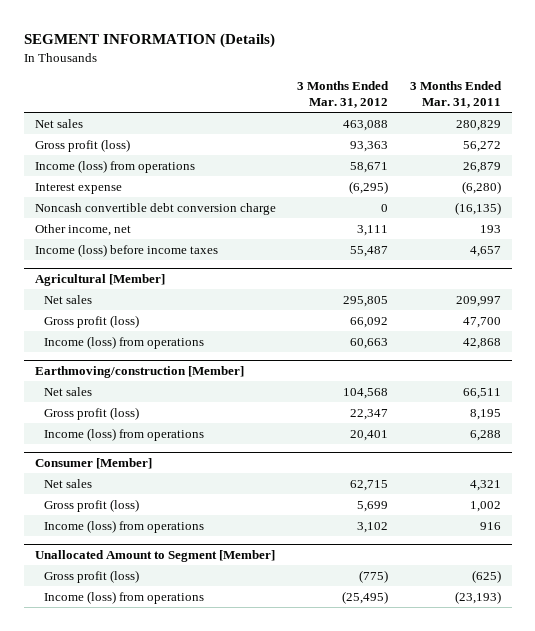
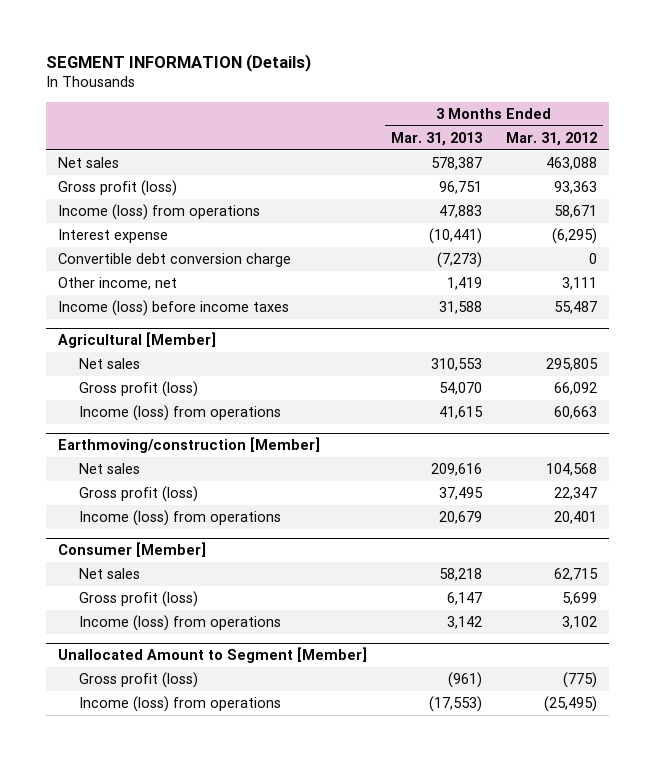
[409,80,502,109] 3 Months Ended Mar. 31, 2011 -> none
none -> [390,131,482,146] Mar. 31, 2013
[34,202,276,215] Noncash convertible debt conversion charge -> [57,253,291,268] Convertible debt conversion charge

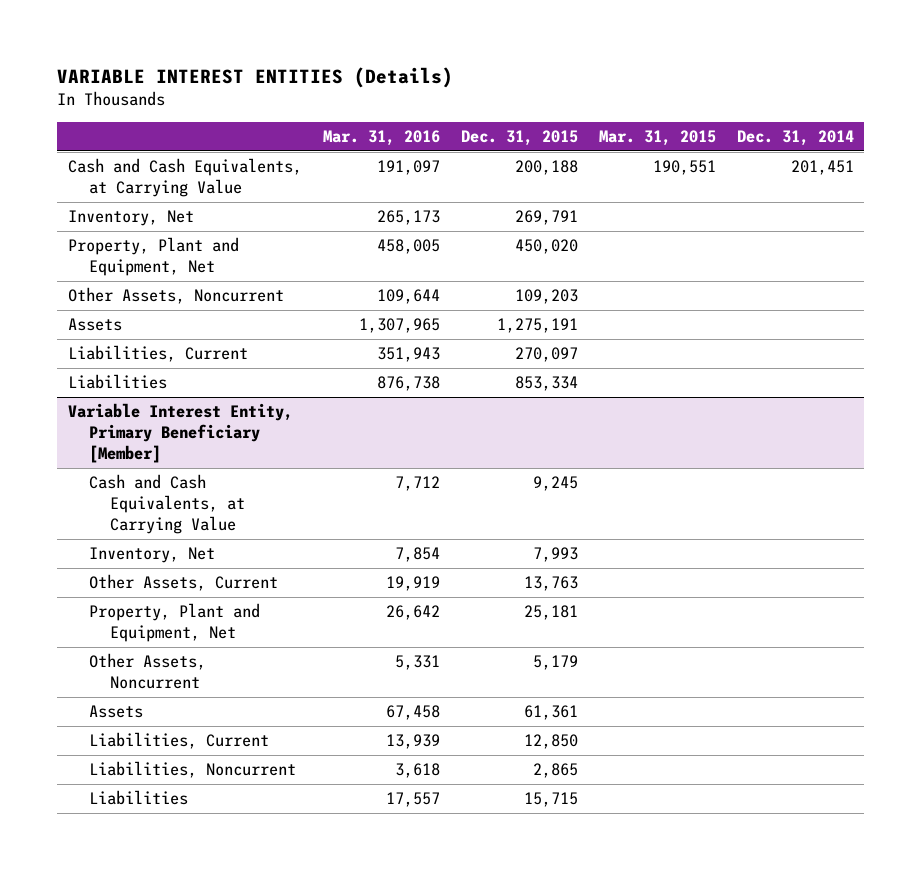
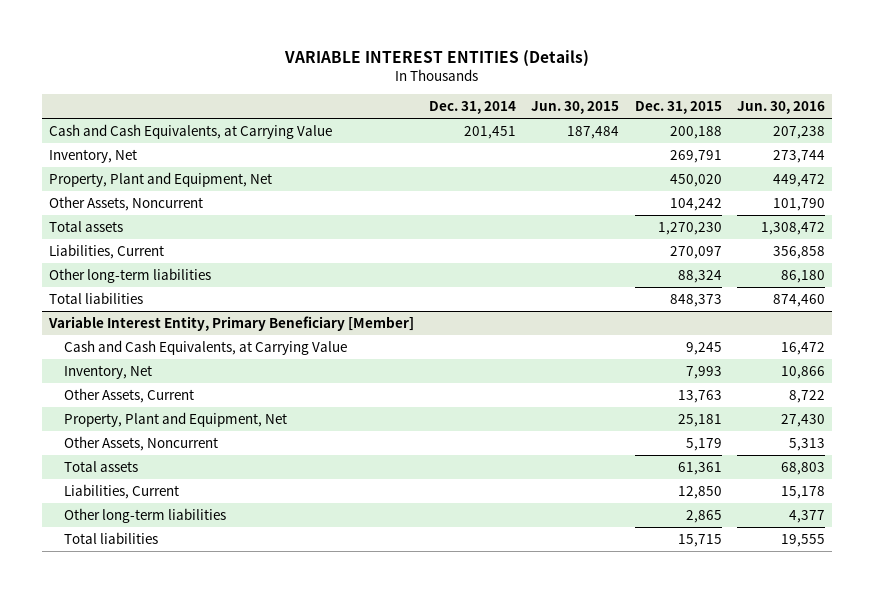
[322,129,440,146] Mar. 31, 2016 -> none
[598,129,716,146] Mar. 31, 2015 -> none
none -> [531,101,620,115] Jun. 30, 2015
none -> [736,101,825,115] Jun. 30, 2016
[514,289,578,305] 109,203 -> [669,197,722,211] 104,242
[67,318,122,332] Assets -> [49,220,124,232] Total assets
[496,318,578,334] 1,275,191 -> [657,221,722,235] 1,270,230
none -> [49,267,212,283] Other long-term liabilities
[67,374,167,390] Liabilities -> [49,291,144,304] Total liabilities
[514,376,578,392] 853,334 -> [669,293,722,307] 848,373
[88,705,143,719] Assets -> [63,460,138,472] Total assets
[88,761,296,779] Liabilities, Noncurrent -> [63,507,226,523] Other long-term liabilities
[88,790,188,806] Liabilities -> [63,531,158,544] Total liabilities

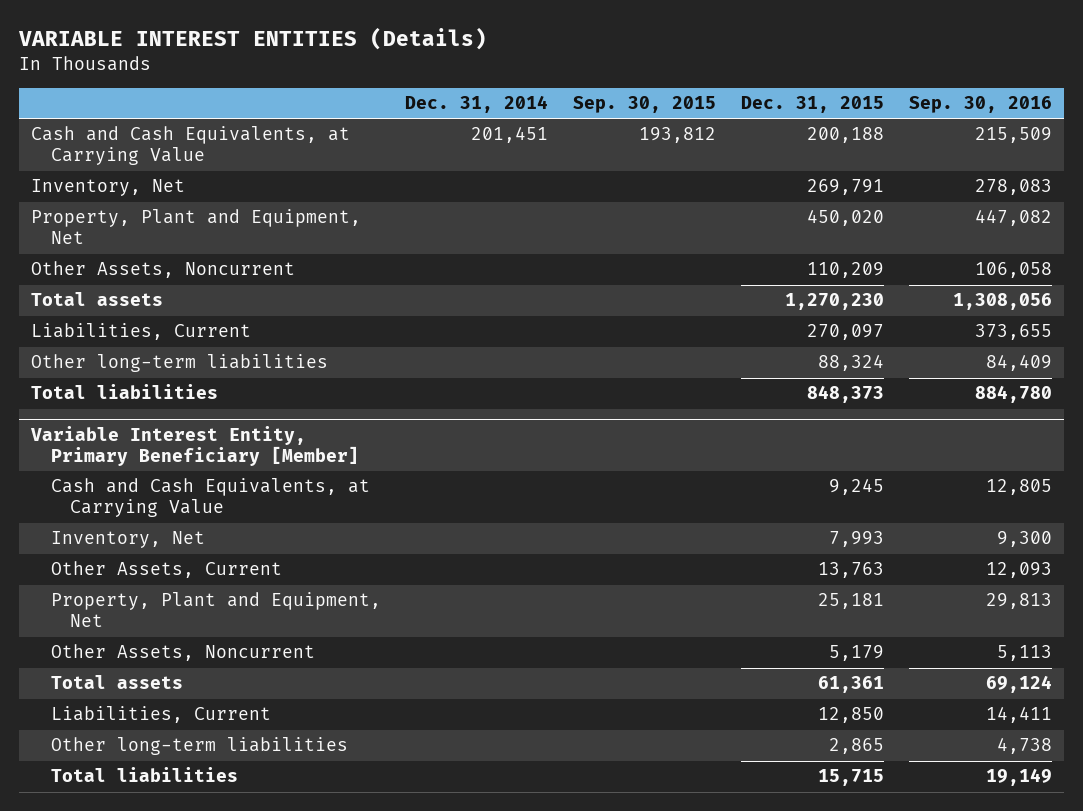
[531,101,620,115] Jun. 30, 2015 -> none
[736,101,825,115] Jun. 30, 2016 -> none
none -> [573,96,717,114] Sep. 30, 2015
none -> [908,96,1052,114] Sep. 30, 2016
[669,197,722,211] 104,242 -> [806,262,884,279] 110,209

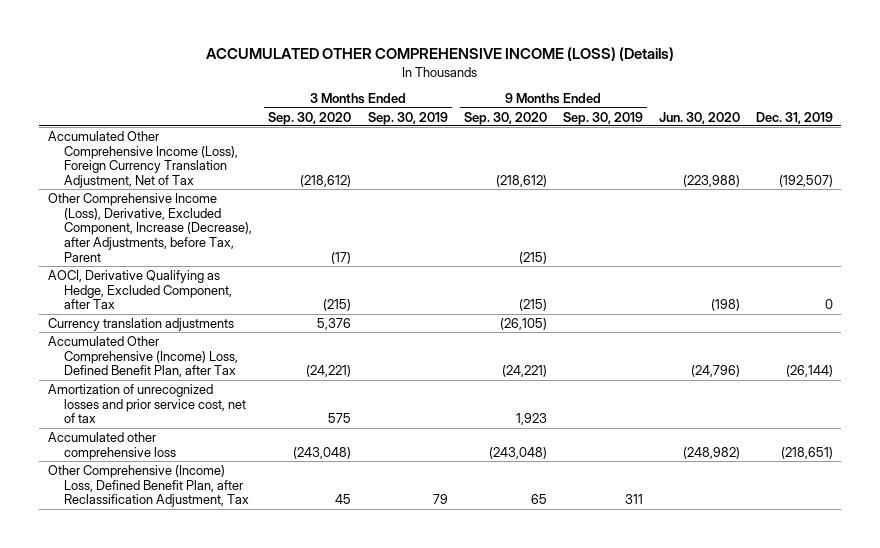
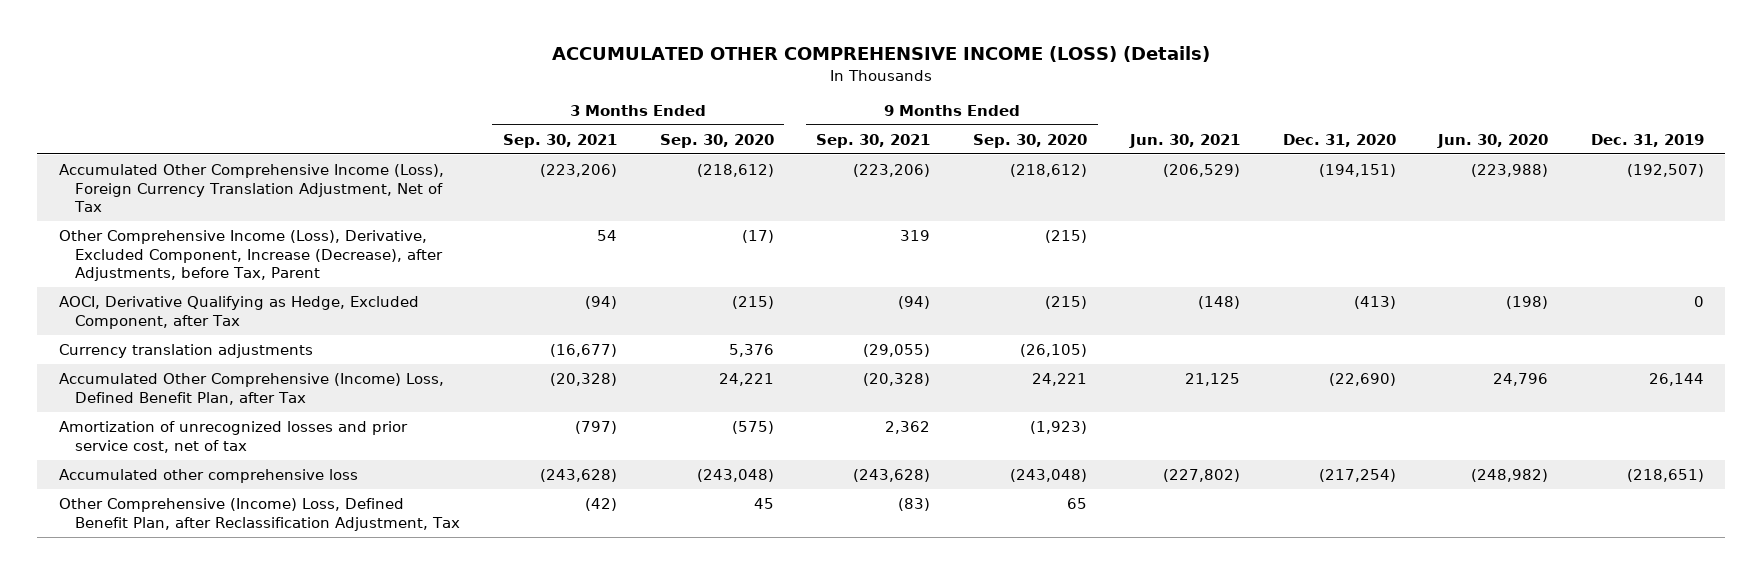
[367,111,448,125] Sep. 30, 2019 -> none
[562,111,643,125] Sep. 30, 2019 -> none
none -> [503,133,618,148] Sep. 30, 2021
none -> [816,133,931,148] Sep. 30, 2021
none -> [1128,133,1240,148] Jun. 30, 2021
none -> [1282,133,1396,147] Dec. 31, 2020
[306,365,352,378] (24,221) -> [718,372,774,386] 24,221
[501,365,547,378] (24,221) -> [1032,372,1088,386] 24,221
[690,365,740,378] (24,796) -> [1493,372,1549,386] 24,796
[785,365,833,378] (26,144) -> [1649,372,1705,386] 26,144
[328,413,352,424] 575 -> [731,420,774,434] (575)
[515,413,547,426] 1,923 -> [1030,420,1088,434] (1,923)

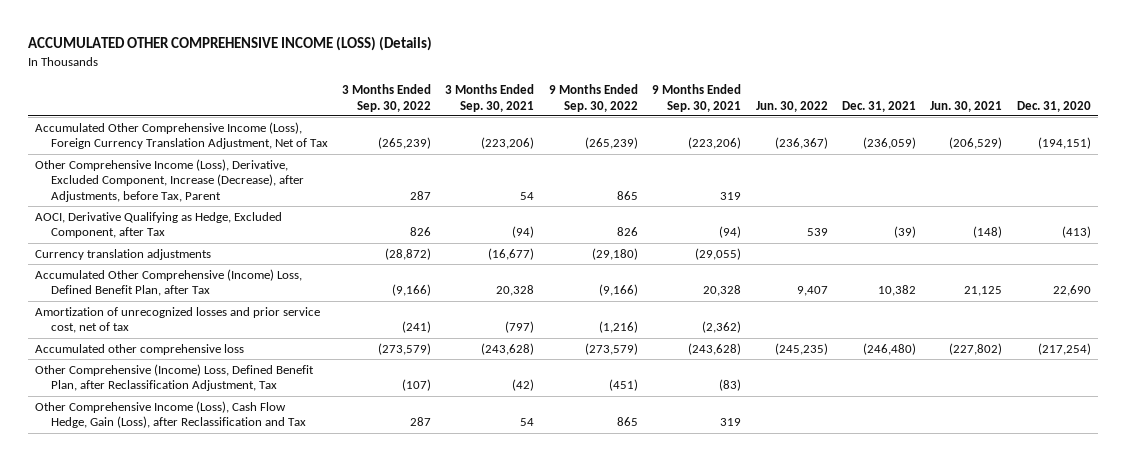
[659,133,774,148] Sep. 30, 2020 -> none
[973,133,1088,148] Sep. 30, 2020 -> none
[1437,133,1549,148] Jun. 30, 2020 -> none
[1591,133,1705,147] Dec. 31, 2019 -> none
none -> [341,84,431,112] 3 Months Ended Sep. 30, 2022
none -> [548,84,638,112] 9 Months Ended Sep. 30, 2022
none -> [755,100,828,112] Jun. 30, 2022
none -> [842,100,917,112] Dec. 31, 2021
[550,372,618,386] (20,328) -> [496,285,535,297] 20,328
[863,372,931,386] (20,328) -> [703,285,742,297] 20,328
[1328,372,1396,386] (22,690) -> [1052,285,1091,297] 22,690
[885,420,931,434] 2,362 -> [702,321,742,334] (2,362)
none -> [35,400,306,429] Other Comprehensive Income (Loss), Cash Flow Hedge, Gain (Loss), after Reclassification and Tax

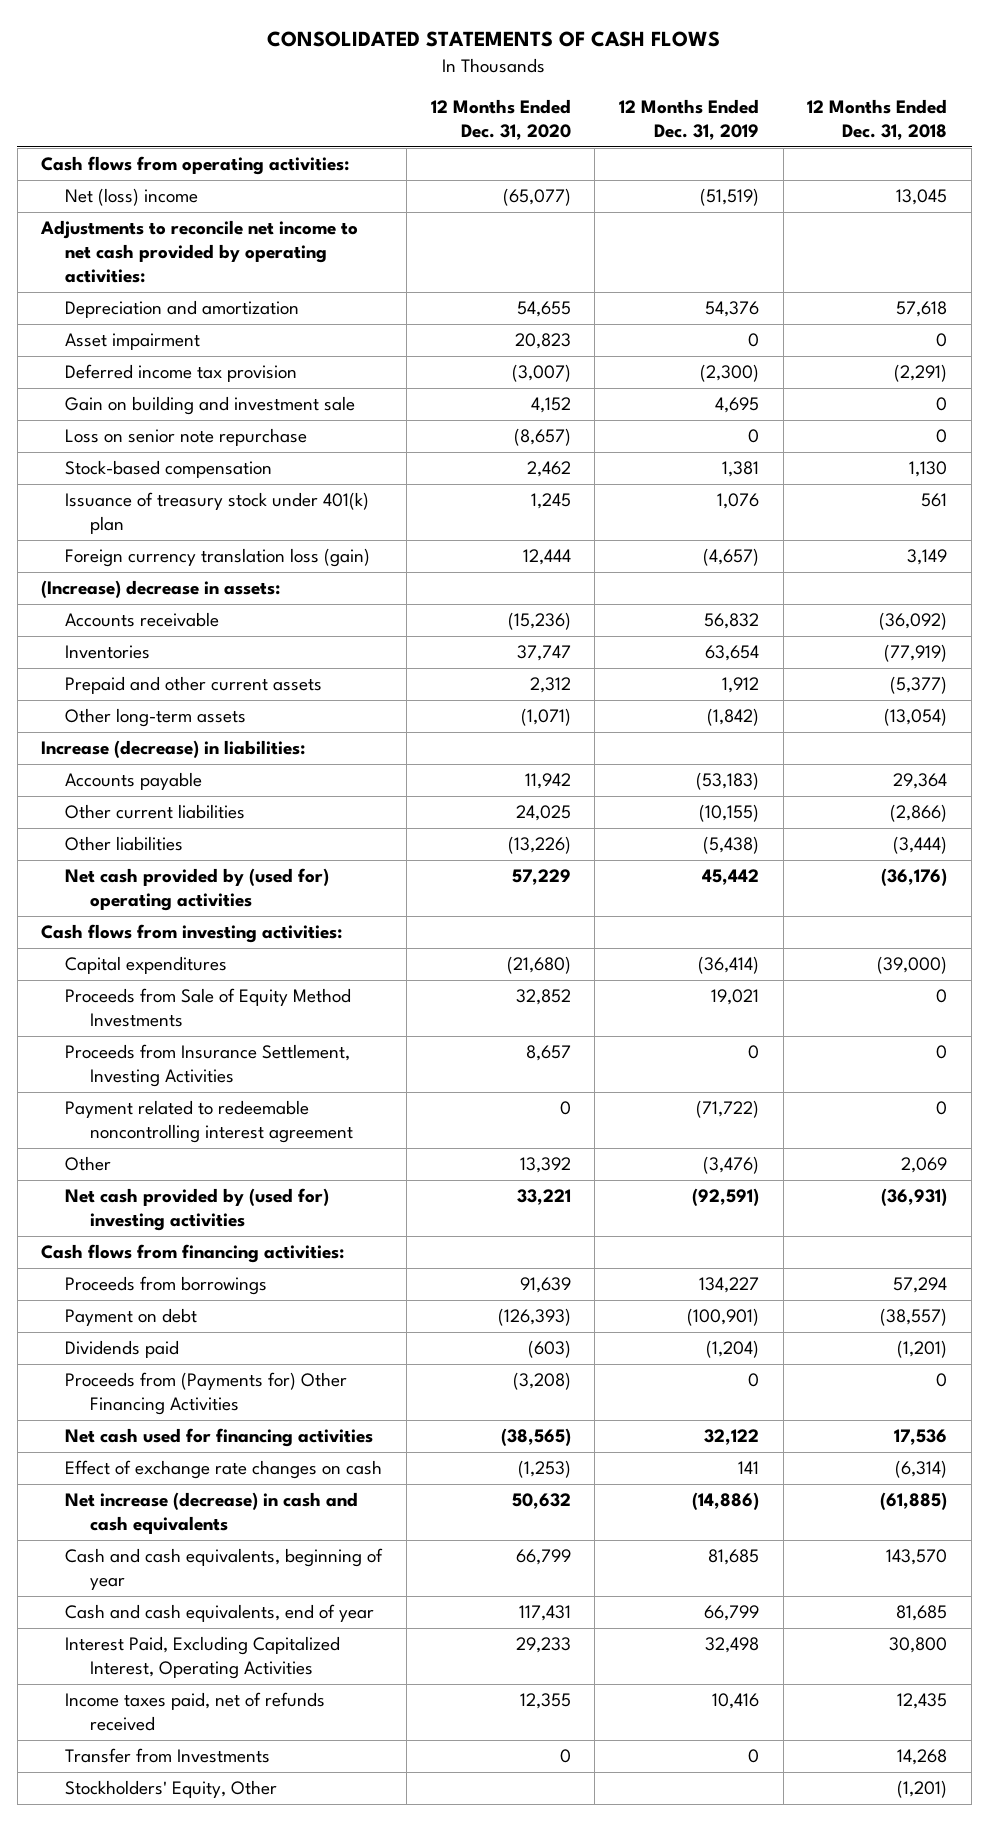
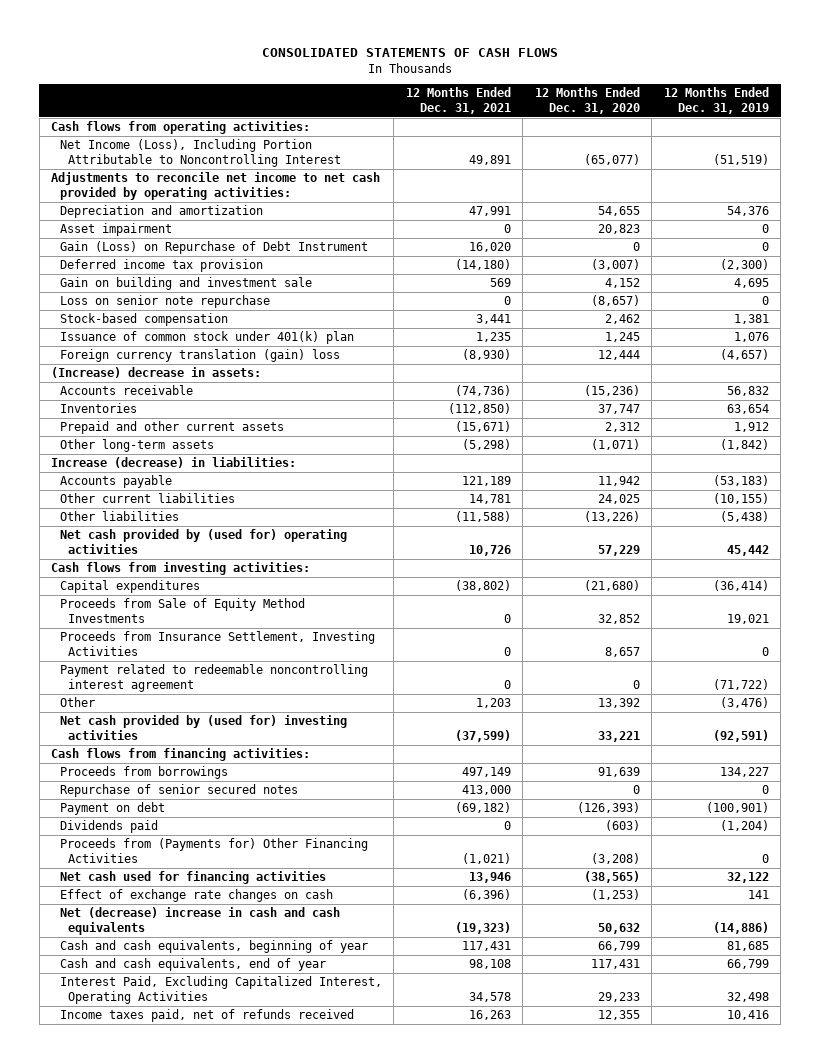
[807,98,948,140] 12 Months Ended Dec. 31, 2018 -> none
none -> [405,87,511,115] 12 Months Ended Dec. 31, 2021
[65,188,199,207] Net (loss) income -> [59,139,341,167] Net Income (Loss), Including Portion Attributable to Noncontrolling Interest
none -> [59,241,368,255] Gain (Loss) on Repurchase of Debt Instrument
[65,492,370,535] Issuance of treasury stock under 401(k) plan -> [59,331,354,345] Issuance of common stock under 401(k) plan
[65,548,371,568] Foreign currency translation loss (gain) -> [59,349,340,363] Foreign currency translation (gain) loss
none -> [59,784,298,798] Repurchase of senior secured notes
[65,1492,359,1535] Net increase (decrease) in cash and cash equivalents -> [59,907,340,935] Net (decrease) increase in cash and cash equivalents
[65,1748,271,1764] Transfer from Investments -> none
[65,1780,278,1799] Stockholders' Equity, Other -> none

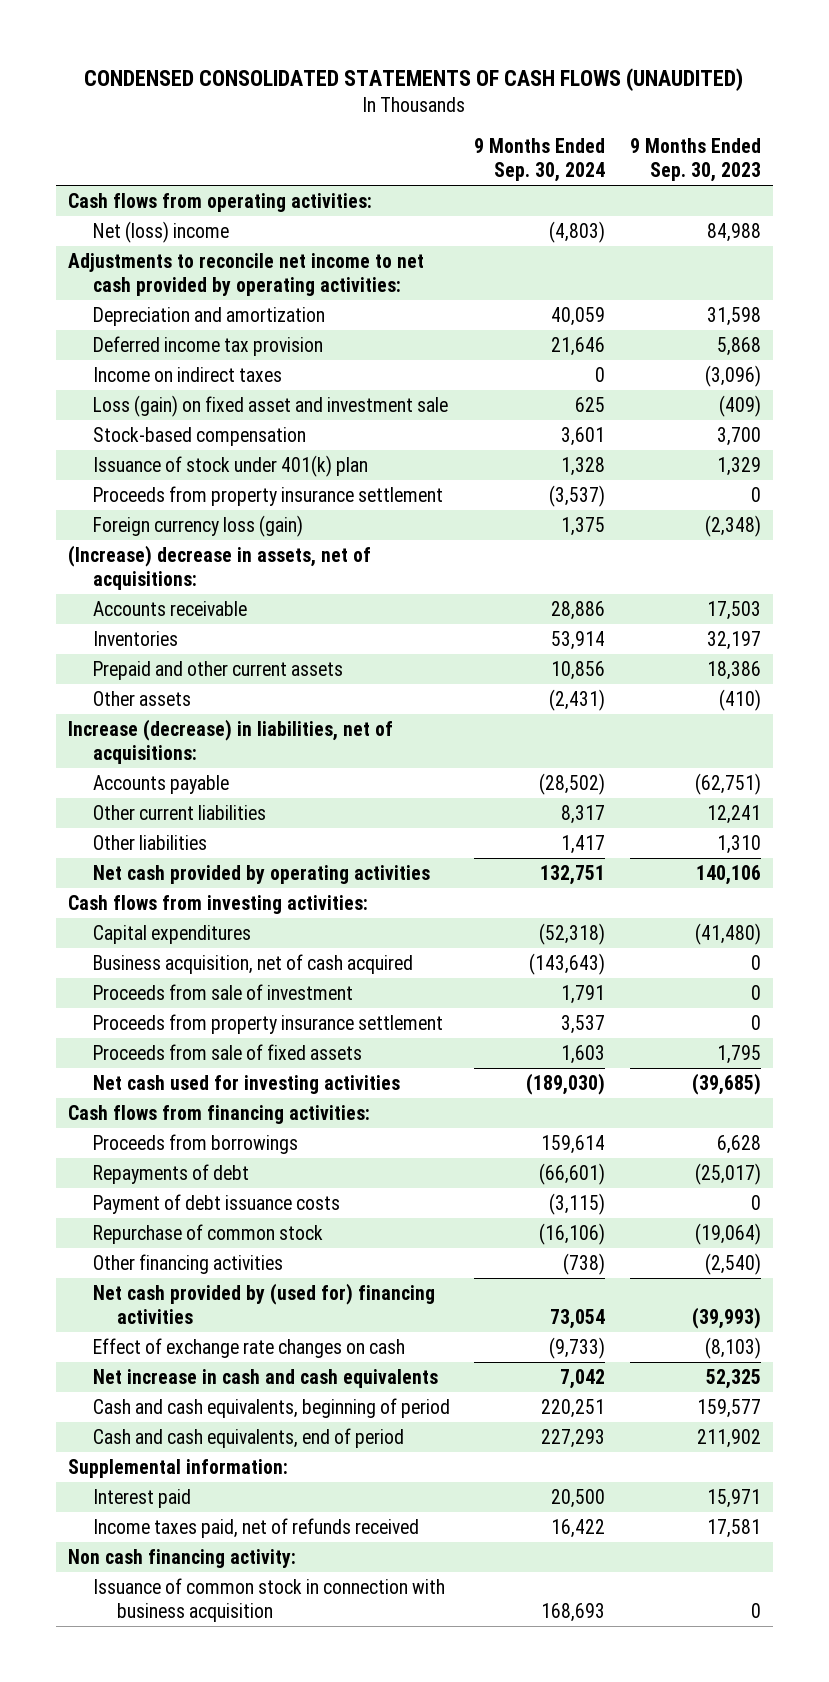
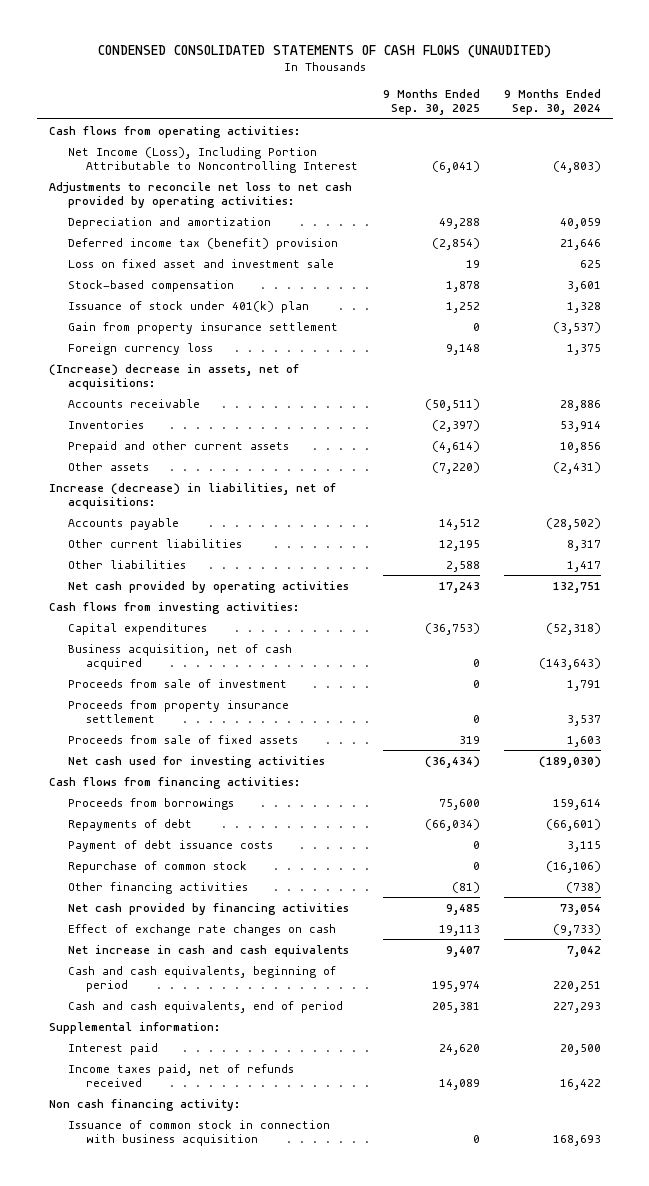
[629,138,761,182] 9 Months Ended Sep. 30, 2023 -> none
none -> [382,88,480,116] 9 Months Ended Sep. 30, 2025
[92,220,229,243] Net (loss) income -> [67,146,359,174] Net Income (Loss), Including Portion Attributable to Noncontrolling Interest
[68,252,425,296] Adjustments to reconcile net income to net cash provided by operating activities: -> [48,181,352,209] Adjustments to reconcile net loss to net cash provided by operating activities:
[92,366,282,382] Income on indirect taxes -> none
[92,335,323,356] Deferred income tax provision -> [67,237,338,250] Deferred income tax (benefit) provision
[92,394,448,417] Loss (gain) on fixed asset and investment sale -> [67,258,334,268] Loss on fixed asset and investment sale
[92,485,443,506] Proceeds from property insurance settlement -> [67,321,338,334] Gain from property insurance settlement
[92,514,303,537] Foreign currency loss (gain) -> [67,342,213,355] Foreign currency loss
[549,1192,606,1215] (3,115) -> [566,840,601,852] 3,115
[92,1282,435,1324] Net cash provided by (used for) financing activities -> [67,902,349,915] Net cash provided by financing activities

